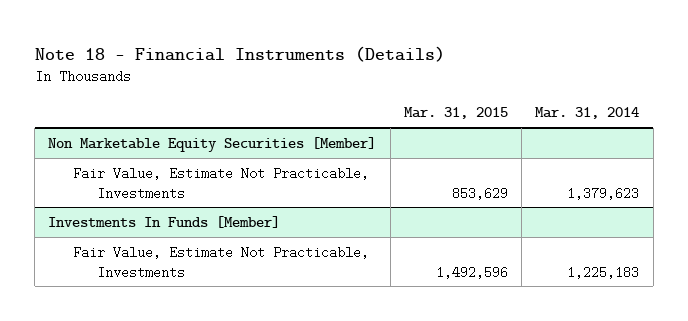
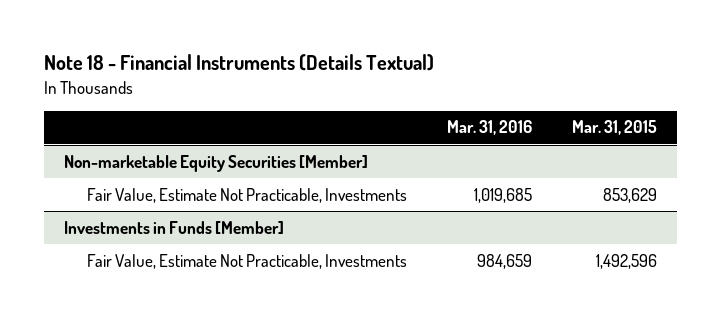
[34,45,445,62] Note 18 - Financial Instruments (Details) -> [43,54,434,72] Note 18 - Financial Instruments (Details Textual)
[535,107,640,120] Mar. 31, 2014 -> none
none -> [447,120,533,136] Mar. 31, 2016
[48,136,377,152] Non Marketable Equity Securities [Member] -> [63,154,368,172] Non-marketable Equity Securities [Member]
[48,215,281,228] Investments In Funds [Member] -> [63,220,284,234] Investments in Funds [Member]

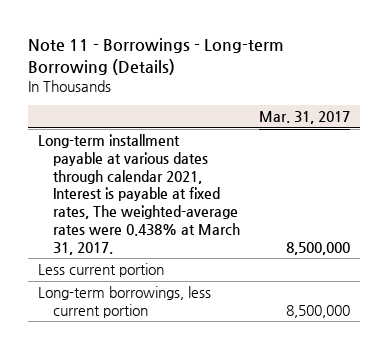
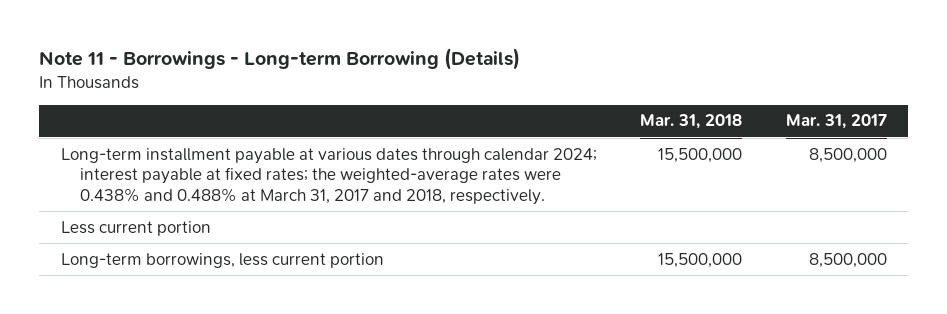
none -> [640,114,743,130] Mar. 31, 2018
[37,134,241,255] Long-term installment payable at various dates through calendar 2021, Interest is payable at fixed rates, The weighted-average rates were 0.438% at March 31, 2017. -> [60,147,597,205] Long-term installment payable at various dates through calendar 2024; interest payable at fixed rates; the weighted-average rates were 0.438% and 0.488% at March 31, 2017 and 2018, respectively.

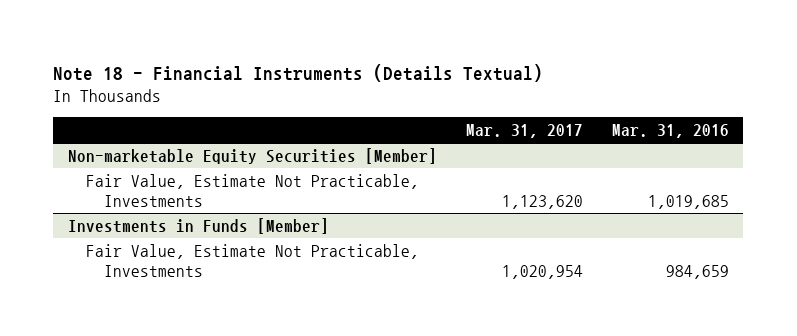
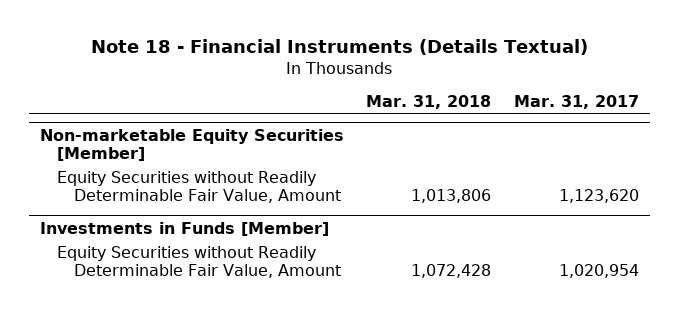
[611,124,729,139] Mar. 31, 2016 -> none
none -> [366,94,492,109] Mar. 31, 2018
[86,173,420,208] Fair Value, Estimate Not Practicable, Investments -> [57,170,341,203] Equity Securities without Readily Determinable Fair Value, Amount
[86,243,420,278] Fair Value, Estimate Not Practicable, Investments -> [57,245,341,278] Equity Securities without Readily Determinable Fair Value, Amount

